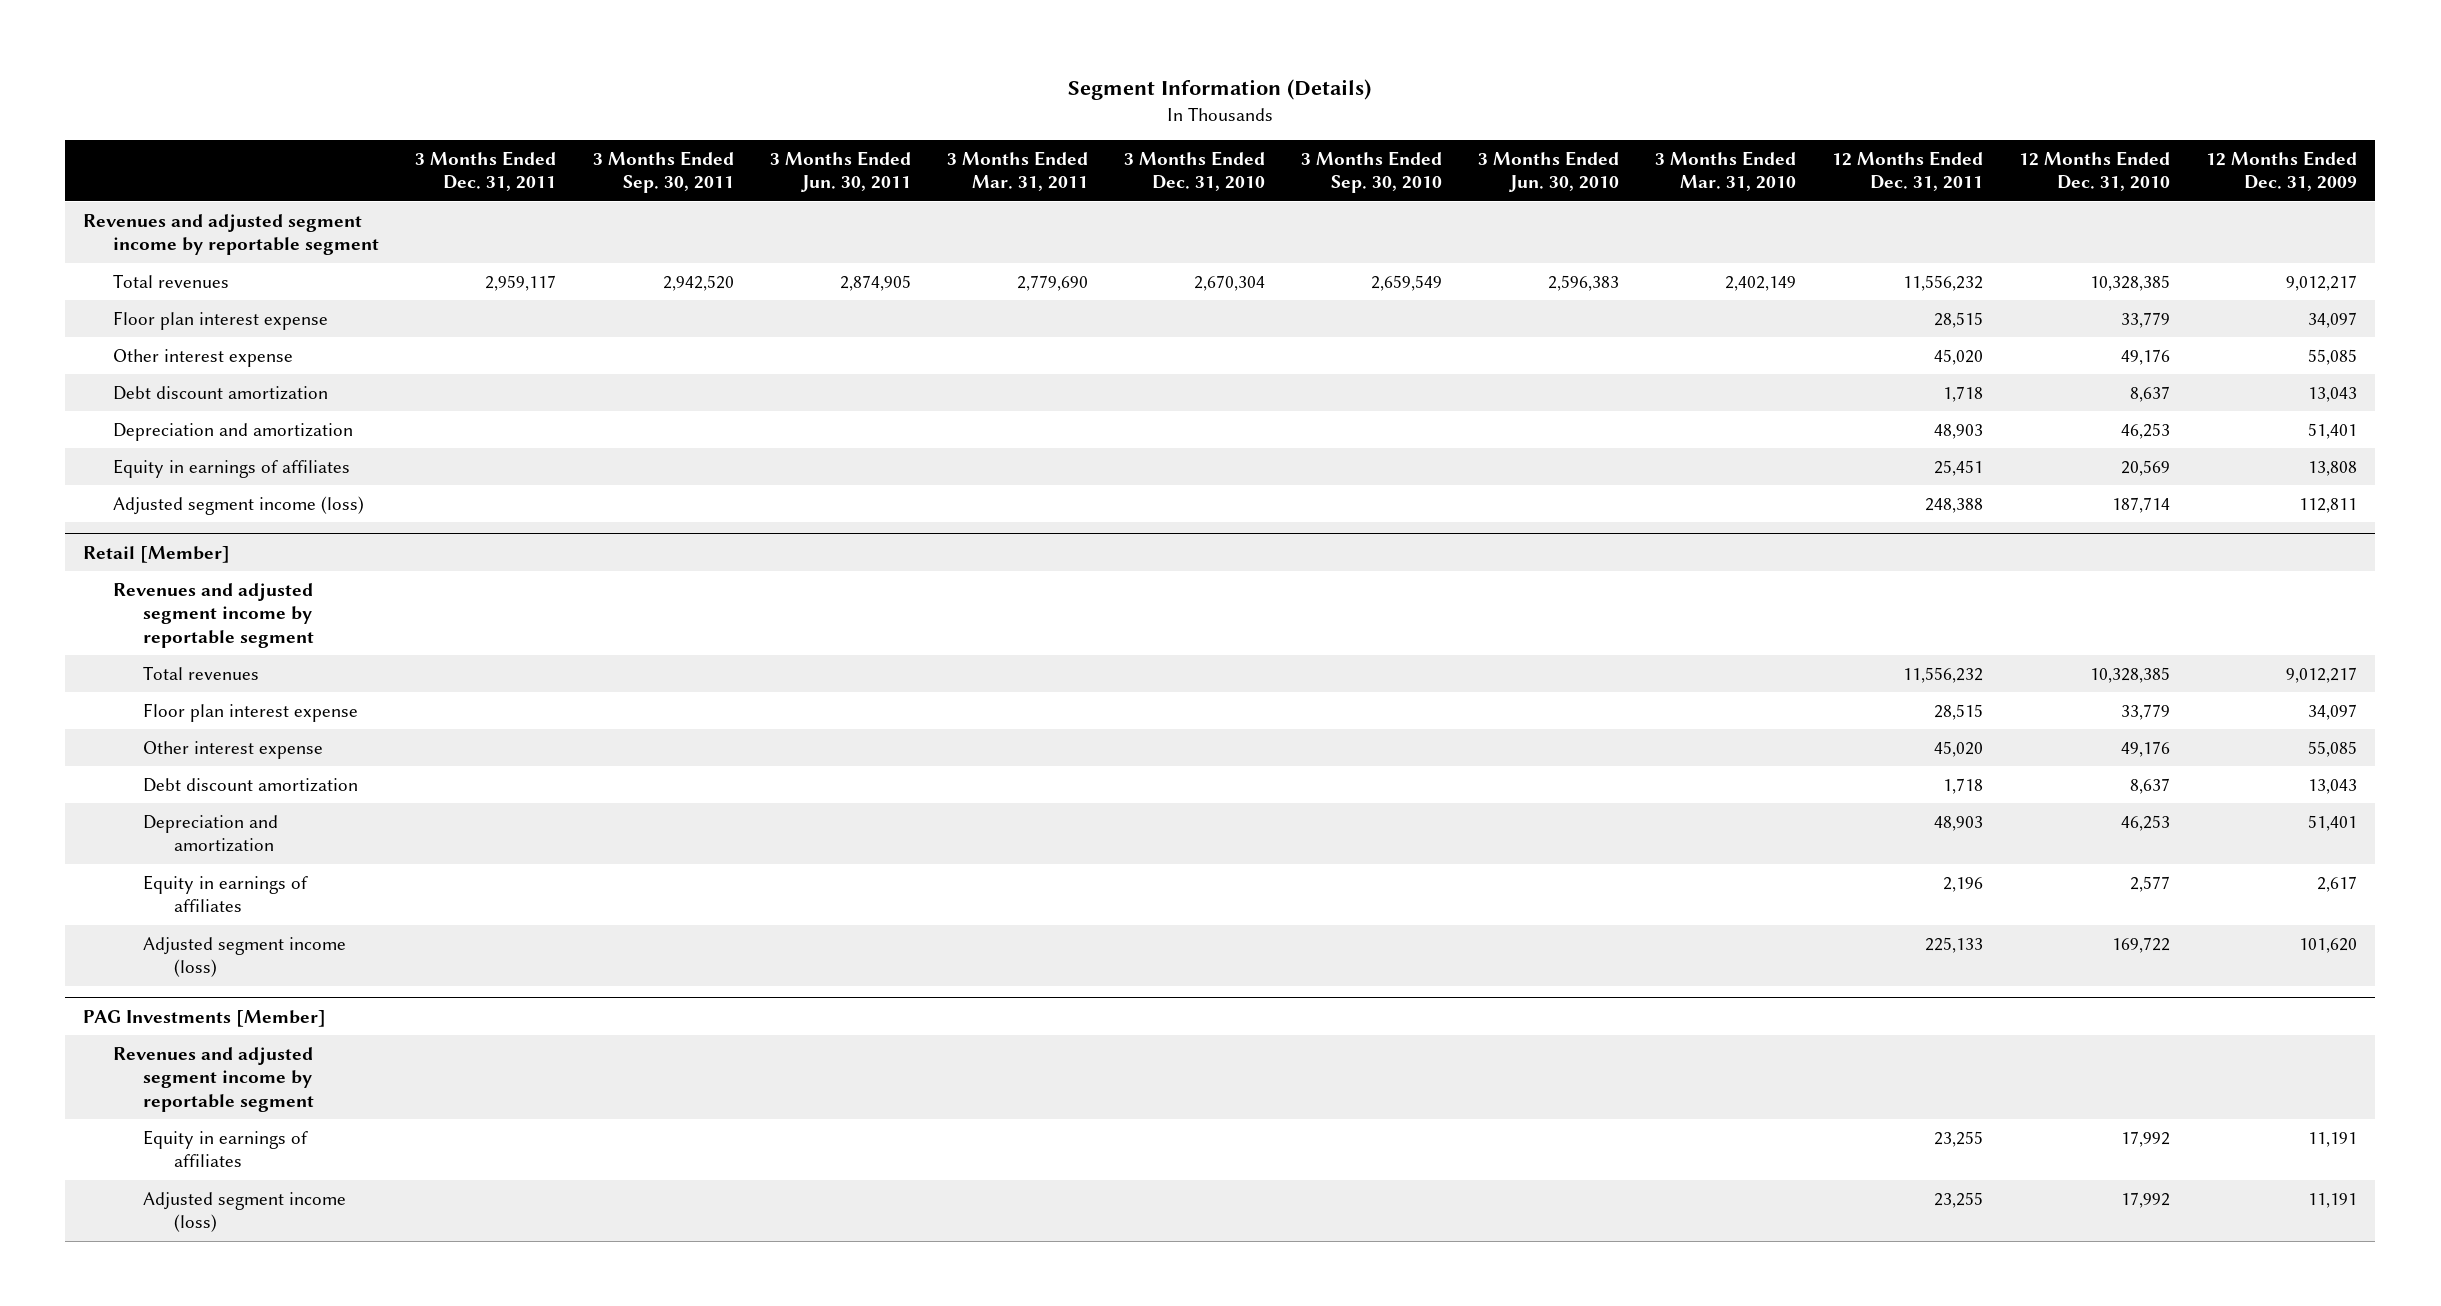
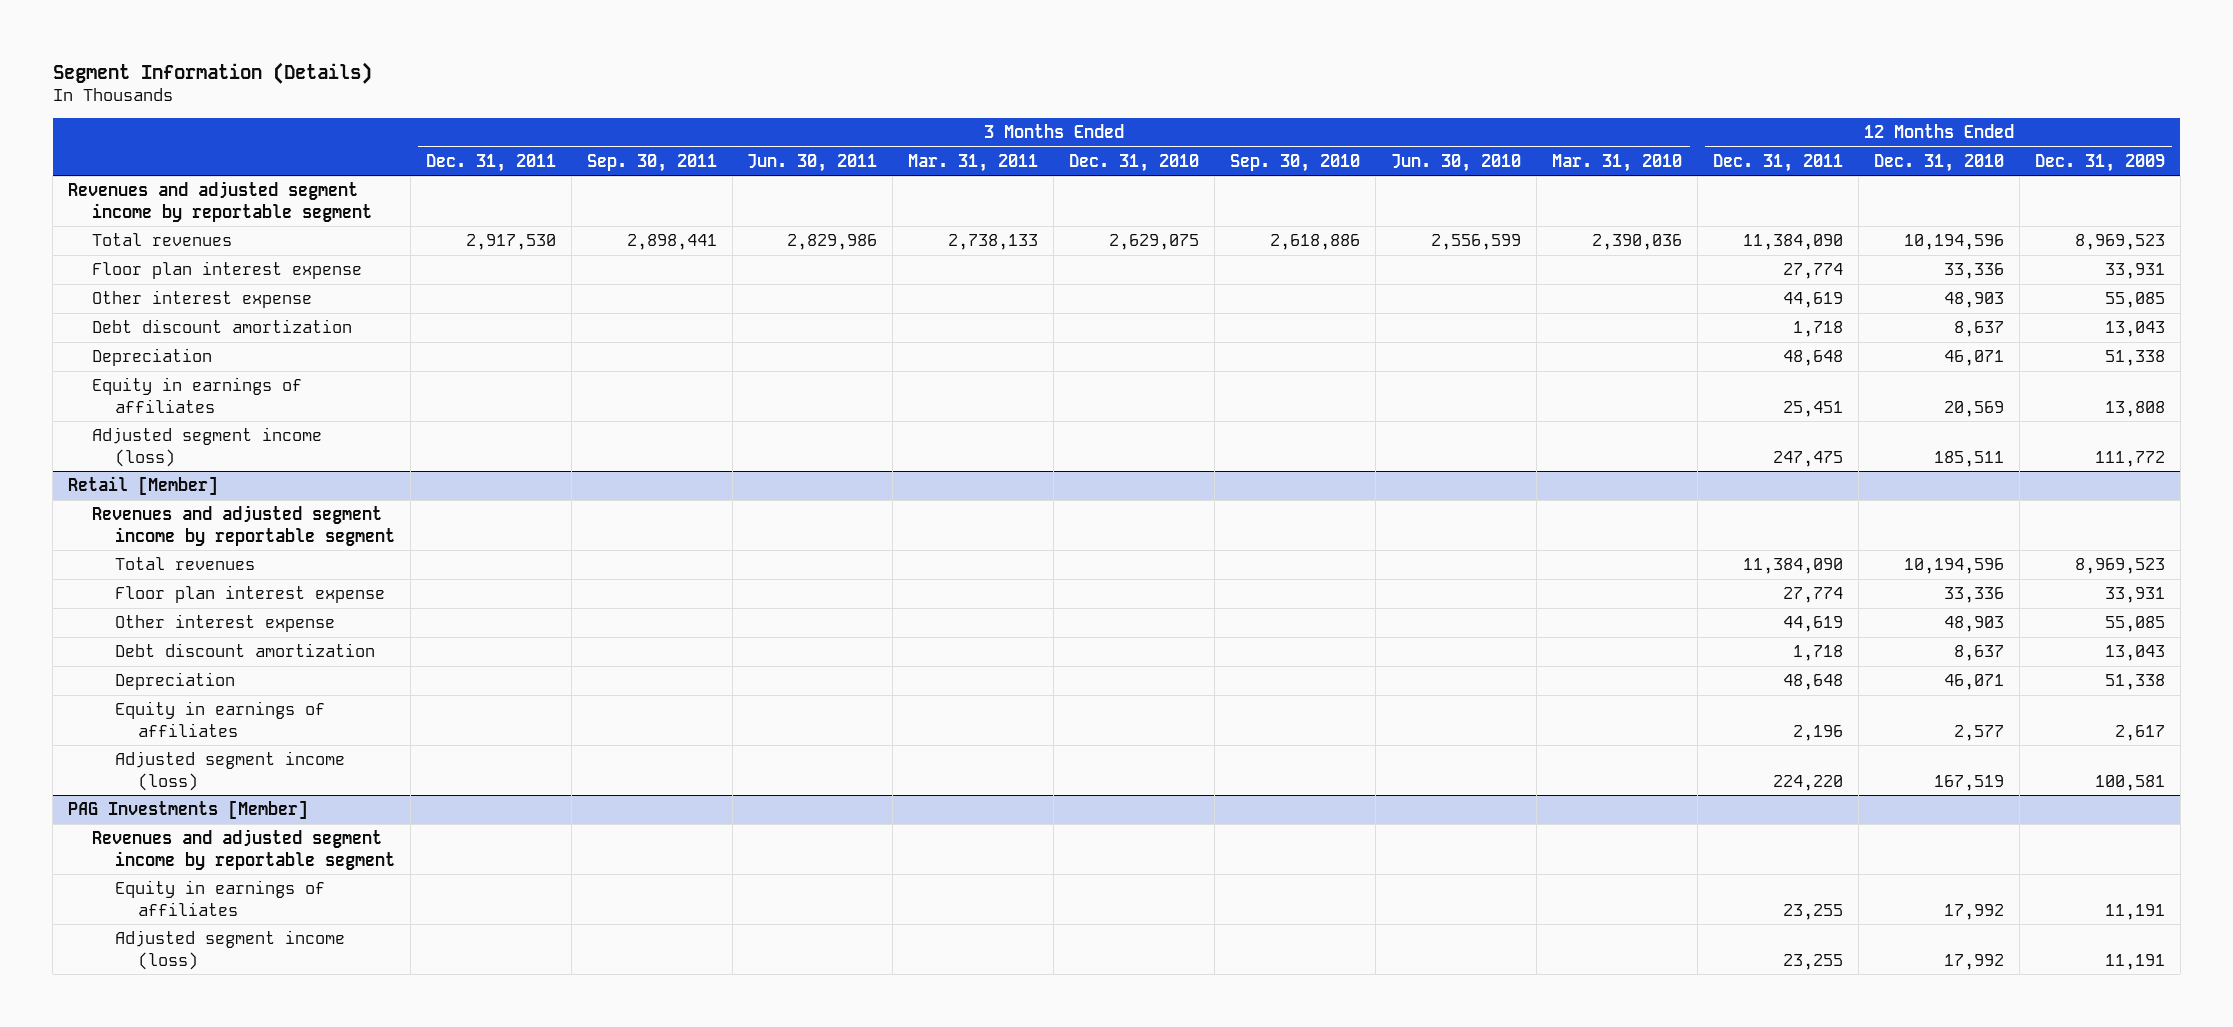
[485,274,557,291] 2,959,117 -> [465,234,556,251] 2,917,530
[662,274,734,291] 2,942,520 -> [626,234,717,251] 2,898,441
[839,274,911,291] 2,874,905 -> [787,234,878,251] 2,829,986
[1016,274,1088,291] 2,779,690 -> [948,234,1039,251] 2,738,133
[1193,274,1265,291] 2,670,304 -> [1109,234,1200,251] 2,629,075
[1370,274,1442,291] 2,659,549 -> [1270,234,1361,251] 2,618,886
[1547,274,1619,291] 2,596,383 -> [1431,234,1522,251] 2,556,599
[1725,275,1797,291] 2,402,149 -> [1591,234,1682,251] 2,390,036
[1903,274,1984,291] 11,556,232 -> [1742,234,1843,251] 11,384,090
[2090,274,2171,291] 10,328,385 -> [1903,234,2004,251] 10,194,596
[2286,274,2358,291] 9,012,217 -> [2074,234,2165,251] 8,969,523
[1934,311,1984,328] 28,515 -> [1782,263,1843,280] 27,774
[2121,311,2171,328] 33,779 -> [1943,263,2004,280] 33,336
[2308,311,2358,328] 34,097 -> [2104,263,2165,280] 33,931
[1934,348,1984,365] 45,020 -> [1782,292,1843,309] 44,619
[2121,348,2171,365] 49,176 -> [1943,292,2004,309] 48,903
[113,422,354,441] Depreciation and amortization -> [91,348,212,367] Depreciation
[1934,423,1984,439] 48,903 -> [1782,350,1843,367] 48,648
[2121,422,2171,439] 46,253 -> [1943,350,2004,367] 46,071
[2308,422,2358,439] 51,401 -> [2104,350,2165,367] 51,338
[1925,497,1984,513] 248,388 -> [1772,450,1843,467] 247,475
[2112,496,2171,513] 187,714 -> [1933,450,2004,467] 185,511
[2299,497,2358,513] 112,811 -> [2094,450,2165,467] 111,772
[1903,666,1984,683] 11,556,232 -> [1742,558,1843,575] 11,384,090
[2090,666,2171,683] 10,328,385 -> [1903,558,2004,575] 10,194,596
[2286,666,2358,683] 9,012,217 -> [2074,558,2165,575] 8,969,523
[1934,703,1984,720] 28,515 -> [1782,587,1843,604] 27,774
[2121,703,2171,720] 33,779 -> [1943,587,2004,604] 33,336
[2308,703,2358,720] 34,097 -> [2104,587,2165,604] 33,931
[1934,740,1984,757] 45,020 -> [1782,616,1843,633] 44,619
[2121,740,2171,757] 49,176 -> [1943,616,2004,633] 48,903
[143,814,279,853] Depreciation and amortization -> [114,672,235,691] Depreciation
[1934,815,1984,831] 48,903 -> [1782,674,1843,691] 48,648
[2121,814,2171,831] 46,253 -> [1943,674,2004,691] 46,071
[2308,814,2358,831] 51,401 -> [2104,674,2165,691] 51,338
[1925,936,1984,953] 225,133 -> [1772,774,1843,791] 224,220
[2112,936,2171,953] 169,722 -> [1933,774,2004,791] 167,519
[2299,937,2358,953] 101,620 -> [2094,774,2165,791] 100,581

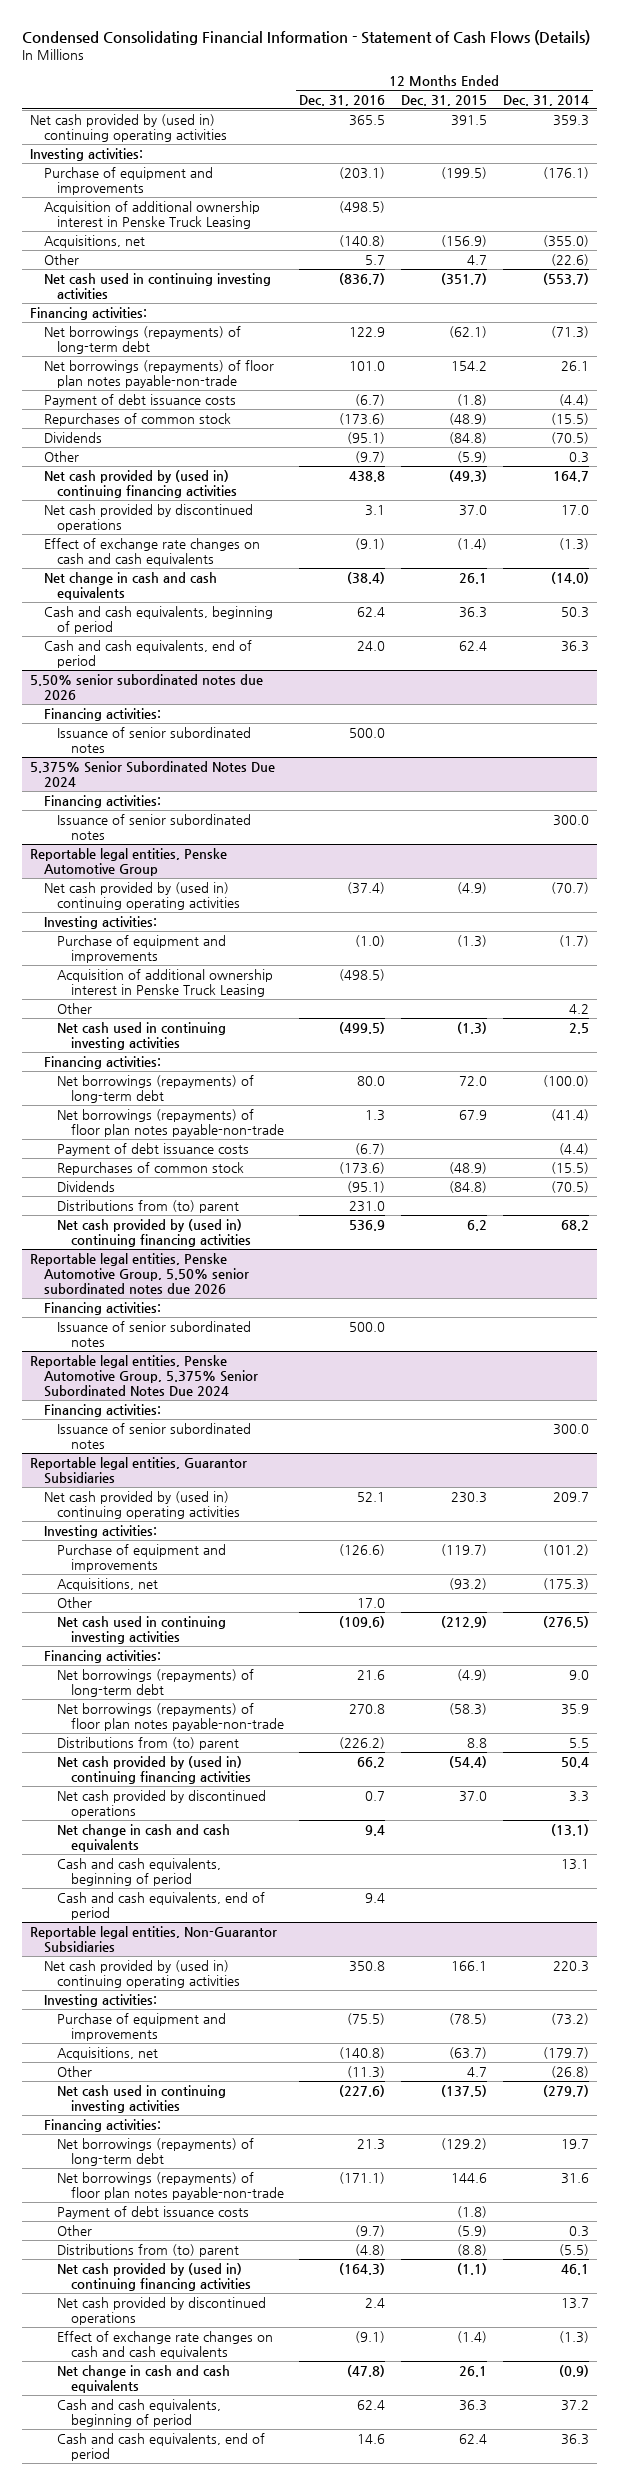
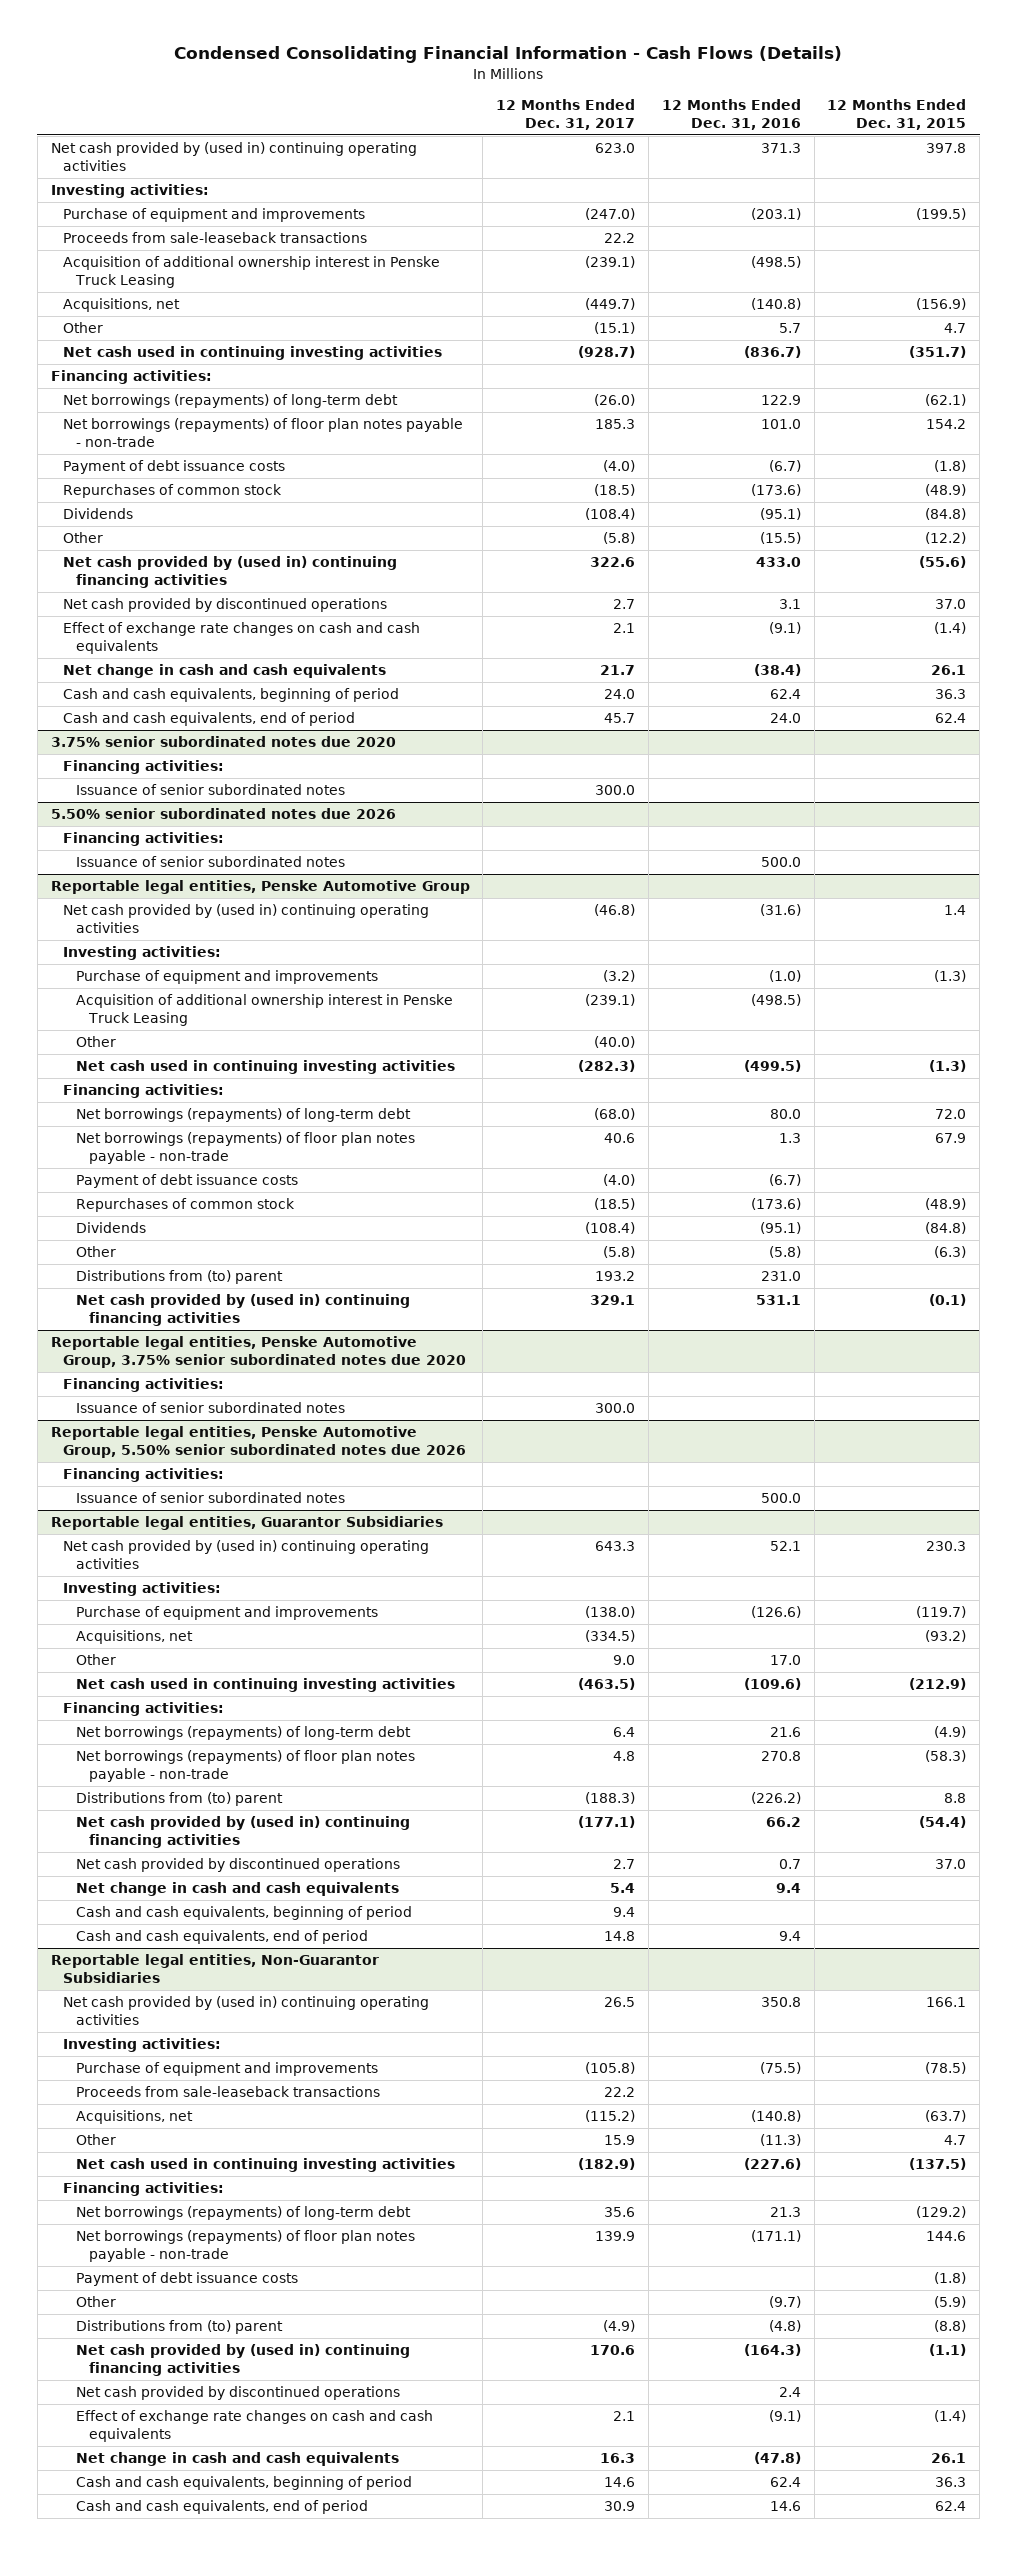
[22,29,591,45] Condensed Consolidating Financial Information - Statement of Cash Flows (Details) -> [174,46,843,64] Condensed Consolidating Financial Information - Cash Flows (Details)
[502,94,589,106] Dec. 31, 2014 -> none
none -> [496,98,636,131] 12 Months Ended Dec. 31, 2017
[349,114,386,126] 365.5 -> [760,142,801,153] 371.3
[451,114,488,126] 391.5 -> [926,142,967,153] 397.8
none -> [63,231,368,243] Proceeds from sale-leaseback transactions
[43,359,274,388] Net borrowings (repayments) of floor plan notes payable-non-trade -> [63,417,464,448] Net borrowings (repayments) of floor plan notes payable - non-trade
[355,450,386,463] (9.7) -> [759,531,801,544] (15.5)
[457,450,488,463] (5.9) -> [925,531,967,544] (12.2)
[349,470,386,482] 438.8 -> [755,556,801,567] 433.0
[449,469,488,482] (49.3) -> [919,555,967,568] (55.6)
none -> [50,735,396,747] 3.75% senior subordinated notes due 2020
none -> [63,759,225,774] Financing activities:
none -> [75,783,345,795] Issuance of senior subordinated notes
[29,760,275,787] 5.375% Senior Subordinated Notes Due 2024 -> none
[43,794,161,808] Financing activities: -> none
[57,813,252,840] Issuance of senior subordinated notes -> none
[347,881,386,894] (37.4) -> [759,903,801,916] (31.6)
[457,881,488,894] (4.9) -> [944,904,967,915] 1.4
[57,1108,284,1137] Net borrowings (repayments) of floor plan notes payable-non-trade -> [75,1131,415,1165] Net borrowings (repayments) of floor plan notes payable - non-trade
none -> [75,1245,116,1257] Other
[349,1219,386,1231] 536.9 -> [755,1294,801,1305] 531.1
[467,1219,488,1231] 6.2 -> [929,1293,967,1306] (0.1)
none -> [50,1335,467,1369] Reportable legal entities, Penske Automotive Group, 3.75% senior subordinated notes due 2020
none -> [63,1377,225,1392] Financing activities:
none -> [75,1401,345,1413] Issuance of senior subordinated notes
[29,1354,258,1397] Reportable legal entities, Penske Automotive Group, 5.375% Senior Subordinated Notes Due 2024 -> none
[43,1403,161,1417] Financing activities: -> none
[57,1422,252,1449] Issuance of senior subordinated notes -> none
[57,1702,284,1731] Net borrowings (repayments) of floor plan notes payable-non-trade -> [75,1749,415,1783] Net borrowings (repayments) of floor plan notes payable - non-trade
none -> [75,2085,380,2097] Proceeds from sale-leaseback transactions
[57,2171,284,2200] Net borrowings (repayments) of floor plan notes payable-non-trade -> [75,2229,415,2263] Net borrowings (repayments) of floor plan notes payable - non-trade

